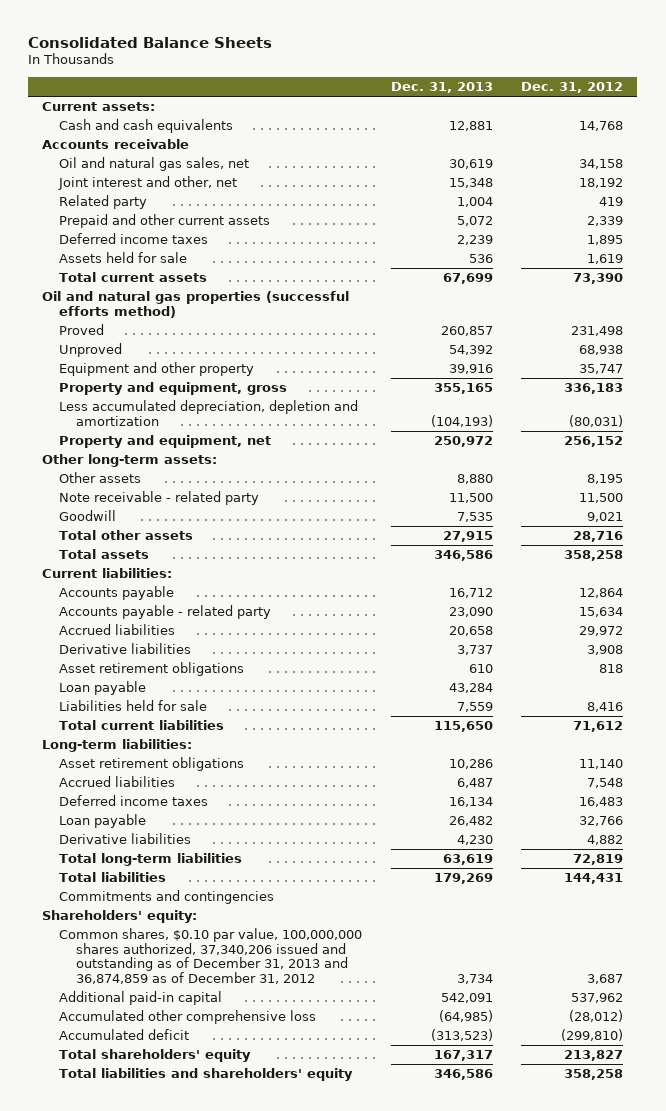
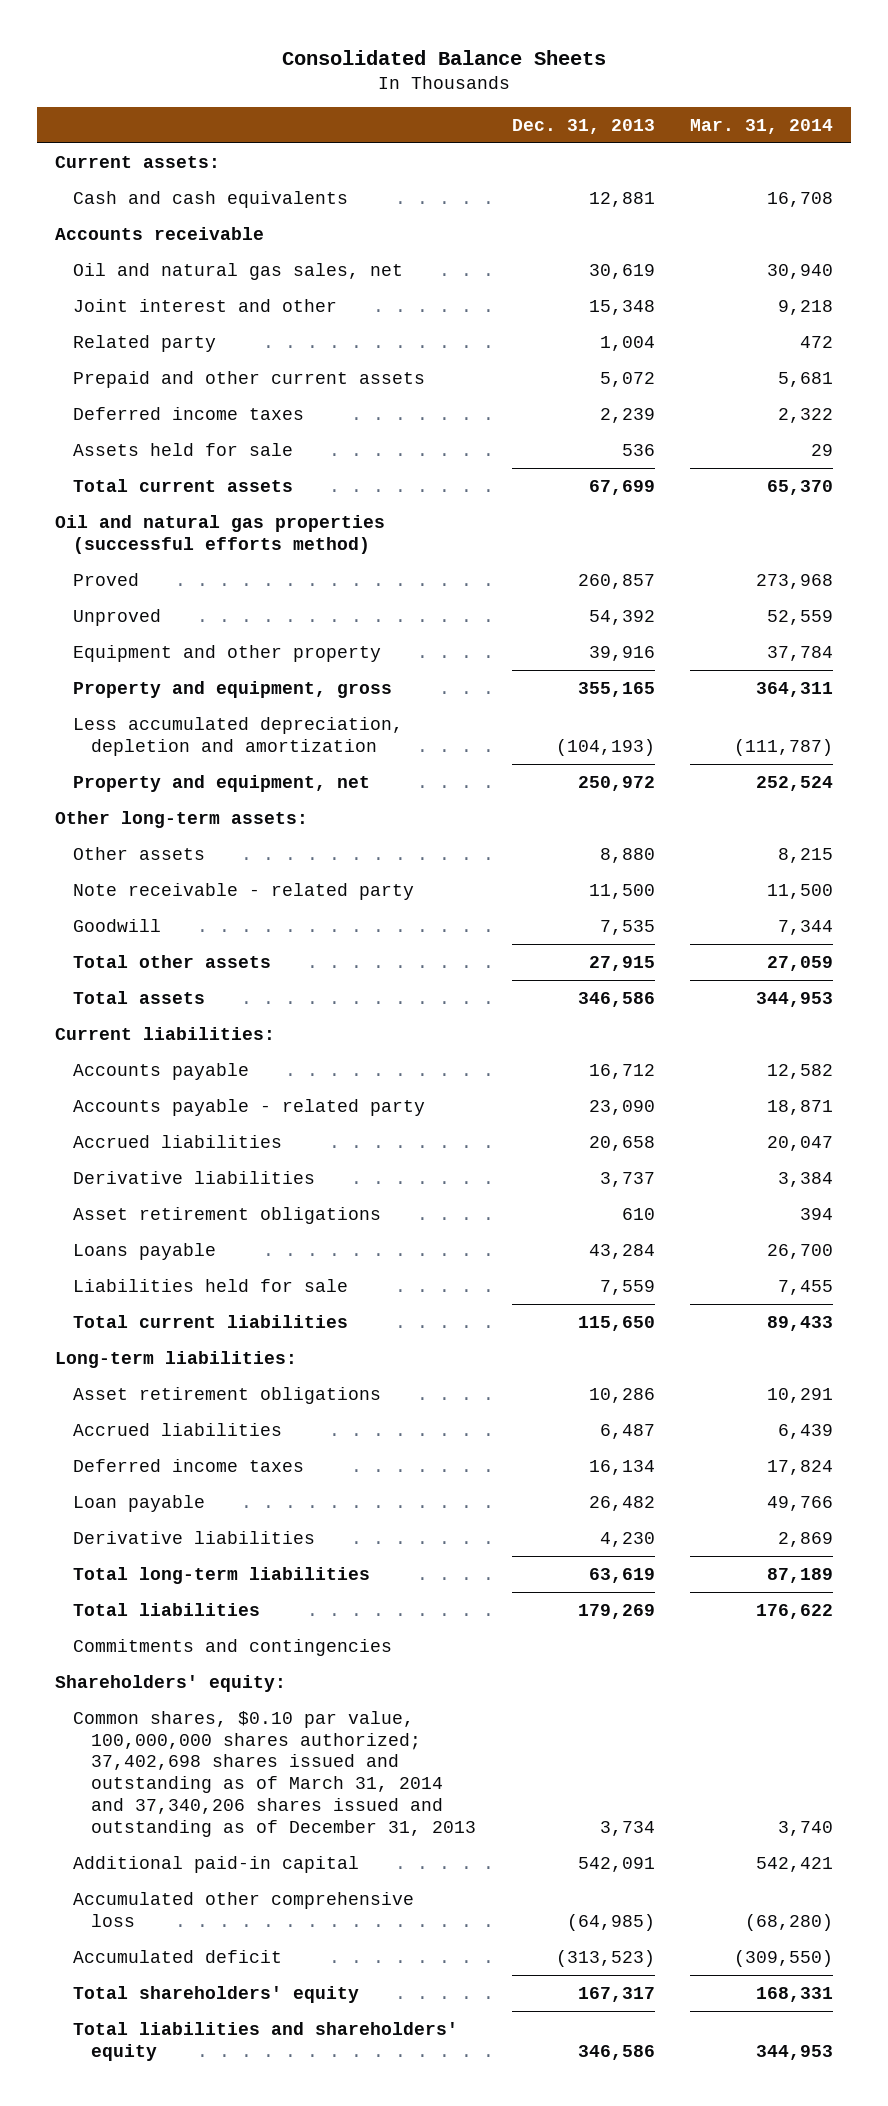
[521,82,624,94] Dec. 31, 2012 -> none
none -> [690,118,834,134] Mar. 31, 2014
[58,176,238,191] Joint interest and other, net -> [73,298,338,312] Joint interest and other
[59,681,147,696] Loan payable -> [73,1242,217,1260] Loans payable
[59,928,363,985] Common shares, $0.10 par value, 100,000,000 shares authorized, 37,340,206 issued and outstanding as of December 31, 2013 and 36,874,859 as of December 31, 2012 -> [73,1710,477,1838] Common shares, $0.10 par value, 100,000,000 shares authorized; 37,402,698 shares issued and outstanding as of March 31, 2014 and 37,340,206 shares issued and outstanding as of December 31, 2013

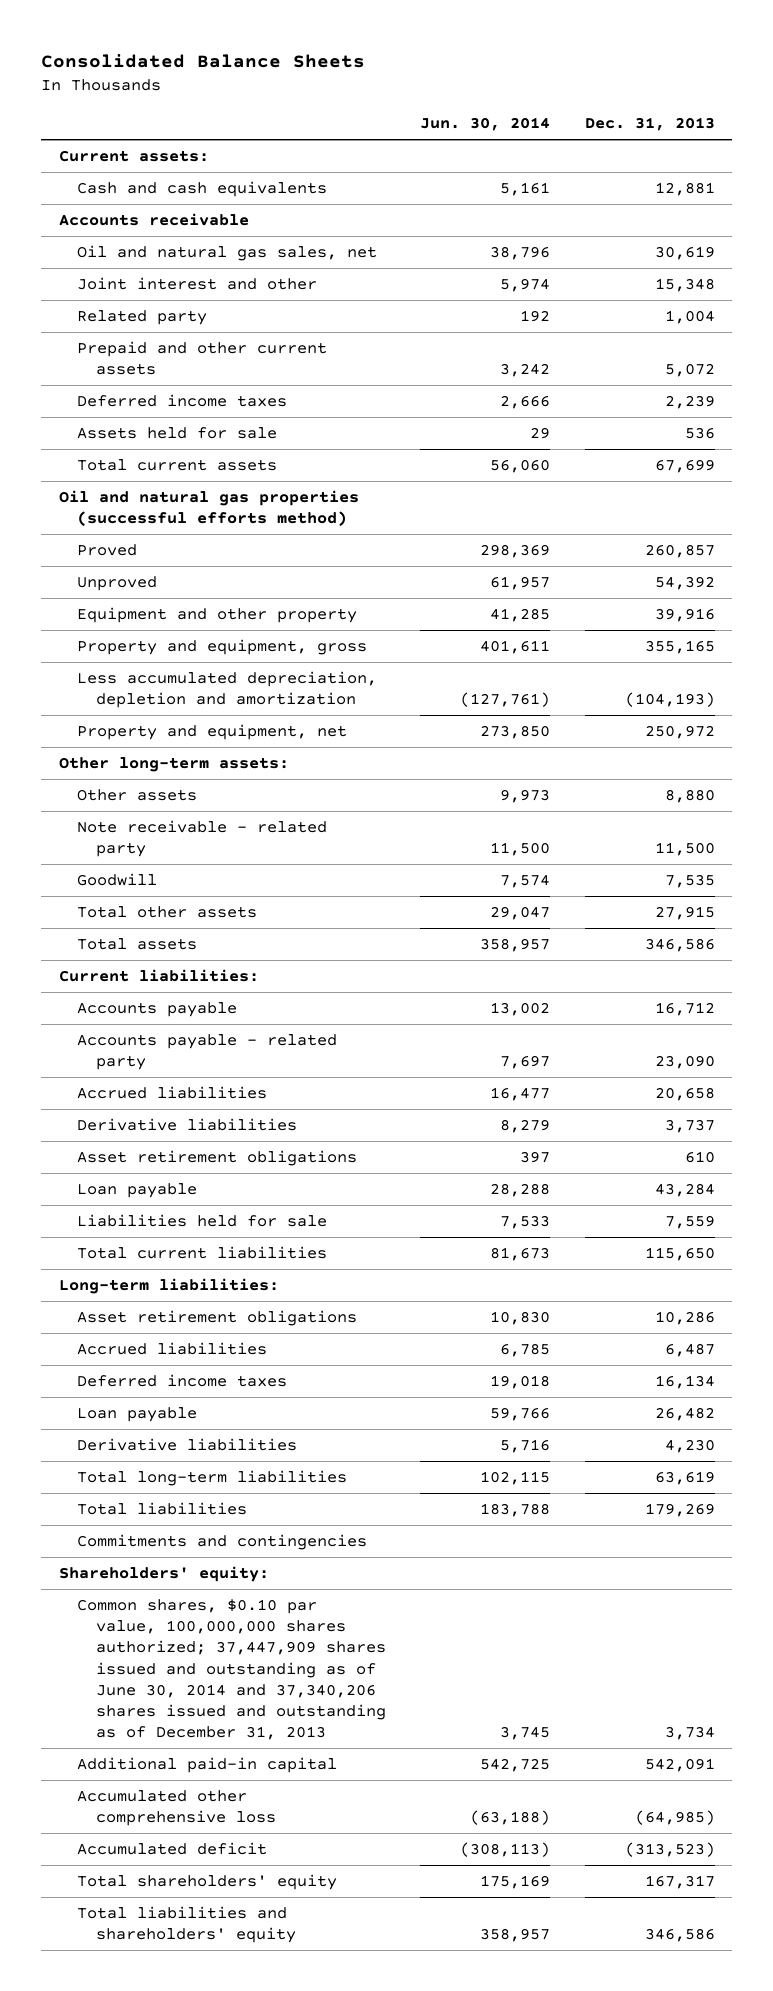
[690,118,834,134] Mar. 31, 2014 -> none
none -> [420,117,551,132] Jun. 30, 2014
[73,1242,217,1260] Loans payable -> [77,1182,198,1198] Loan payable
[73,1710,477,1838] Common shares, $0.10 par value, 100,000,000 shares authorized; 37,402,698 shares issued and outstanding as of March 31, 2014 and 37,340,206 shares issued and outstanding as of December 31, 2013 -> [77,1598,386,1741] Common shares, $0.10 par value, 100,000,000 shares authorized; 37,447,909 shares issued and outstanding as of June 30, 2014 and 37,340,206 shares issued and outstanding as of December 31, 2013

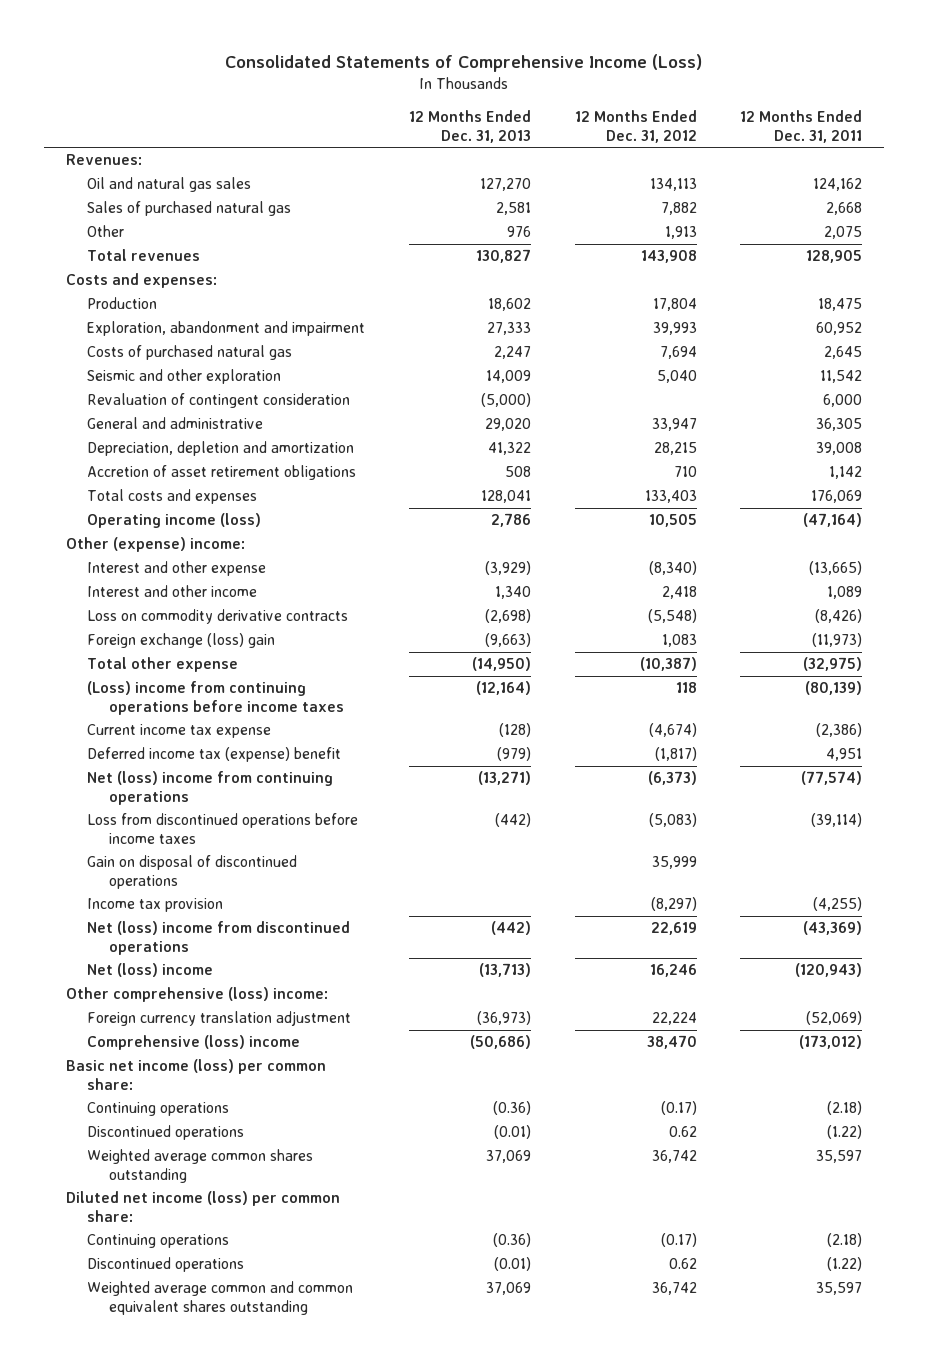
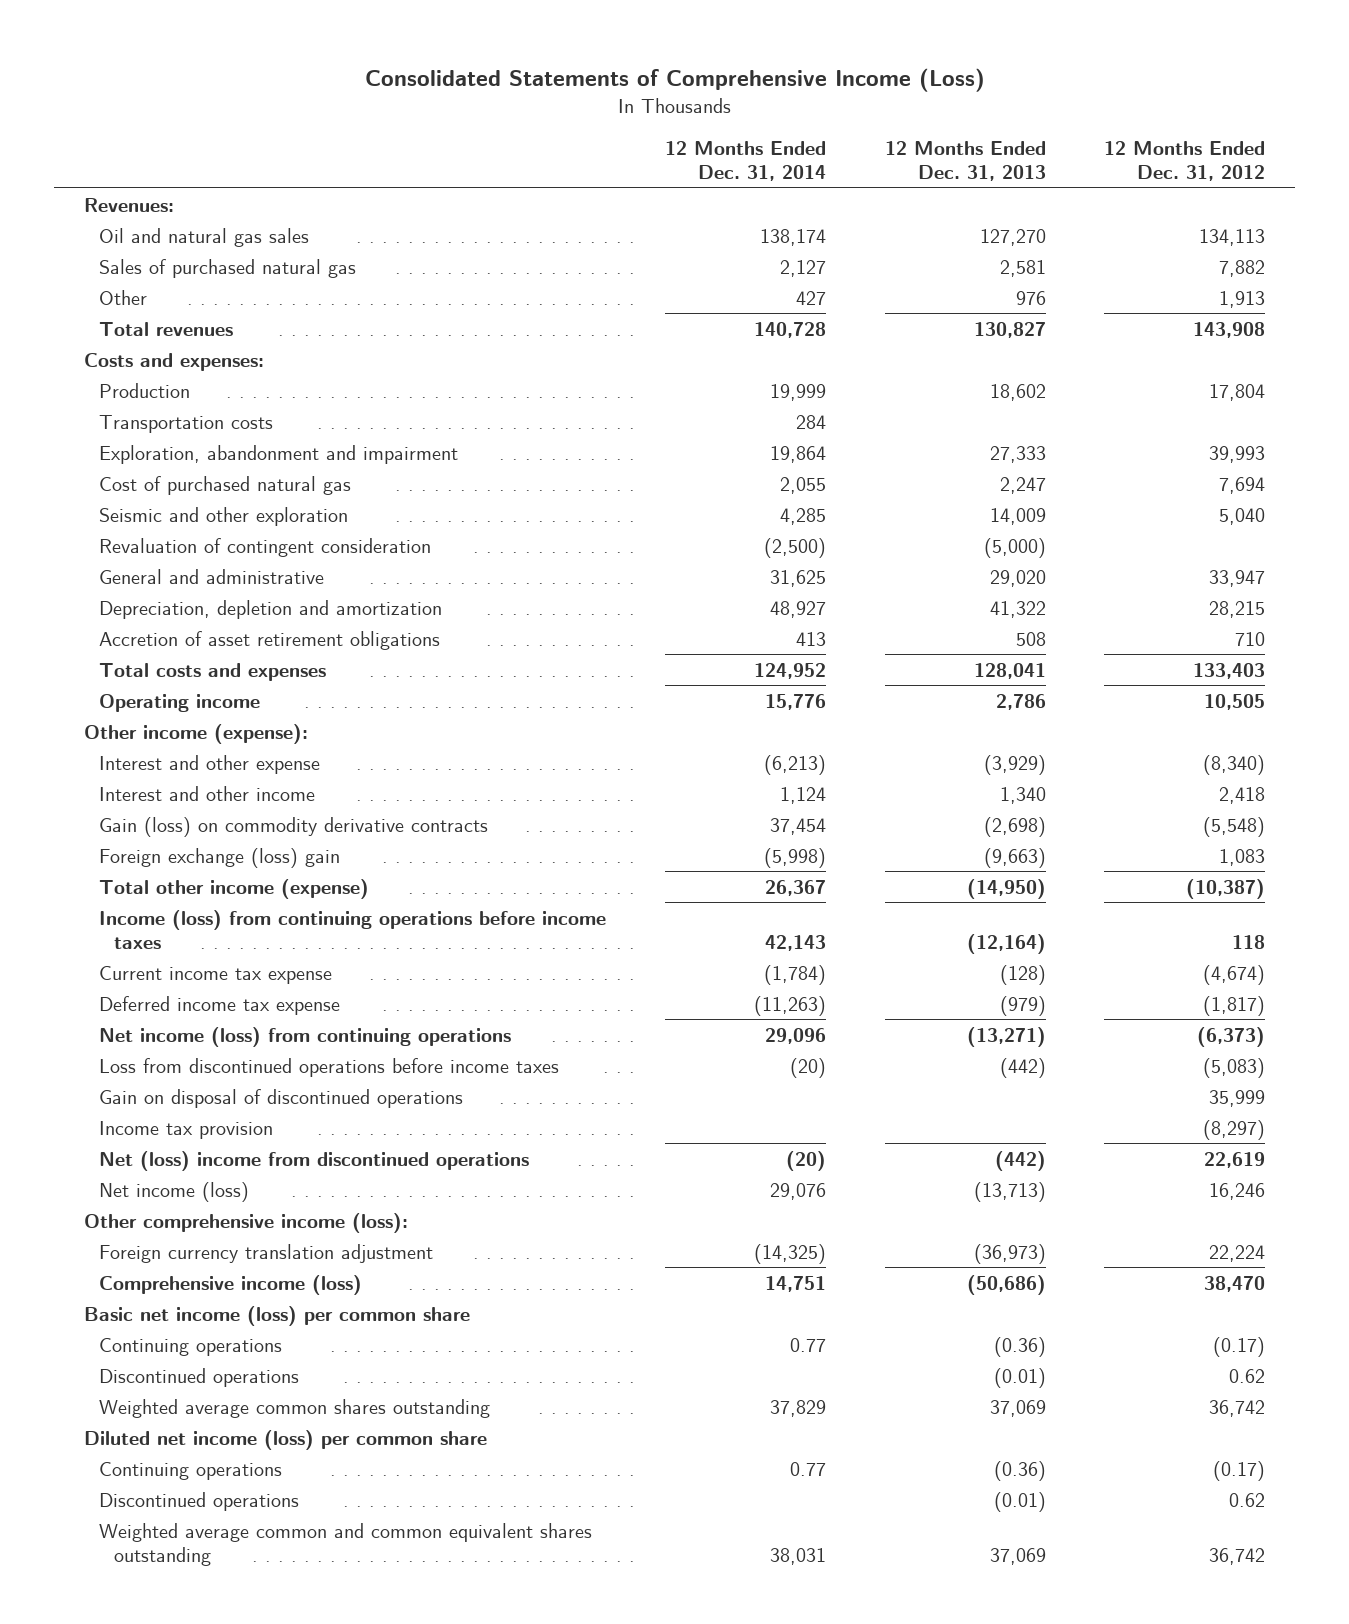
[740,110,863,143] 12 Months Ended Dec. 31, 2011 -> none
none -> [664,141,826,182] 12 Months Ended Dec. 31, 2014
none -> [98,414,273,433] Transportation costs
[87,345,293,361] Costs of purchased natural gas -> [98,475,351,495] Cost of purchased natural gas
[87,513,262,529] Operating income (loss) -> [98,693,260,712] Operating income
[65,537,245,553] Other (expense) income: -> [83,723,308,744] Other income (expense):
[87,609,349,625] Loss on commodity derivative contracts -> [98,816,488,837] Gain (loss) on commodity derivative contracts
[87,657,239,673] Total other expense -> [98,878,369,899] Total other income (expense)
[87,681,344,715] (Loss) income from continuing operations before income taxes -> [98,909,606,949] Income (loss) from continuing operations before income taxes
[87,747,342,763] Deferred income tax (expense) benefit -> [98,995,340,1015] Deferred income tax expense
[87,771,334,805] Net (loss) income from continuing operations -> [98,1026,511,1047] Net income (loss) from continuing operations
[87,963,214,978] Net (loss) income -> [98,1181,249,1202] Net income (loss)
[65,987,328,1003] Other comprehensive (loss) income: -> [83,1212,408,1233] Other comprehensive income (loss):
[87,1035,301,1051] Comprehensive (loss) income -> [98,1274,362,1295] Comprehensive income (loss)
[65,1059,326,1090] Basic net income (loss) per common share: -> [83,1305,470,1326] Basic net income (loss) per common share
[65,1191,340,1222] Diluted net income (loss) per common share: -> [83,1429,487,1450] Diluted net income (loss) per common share

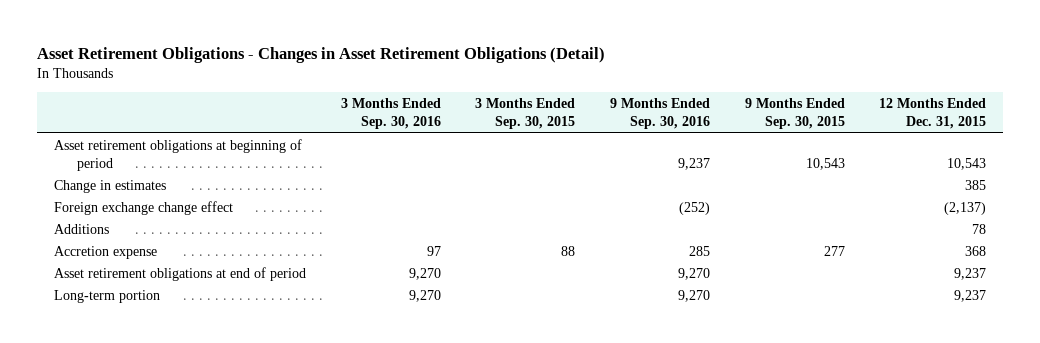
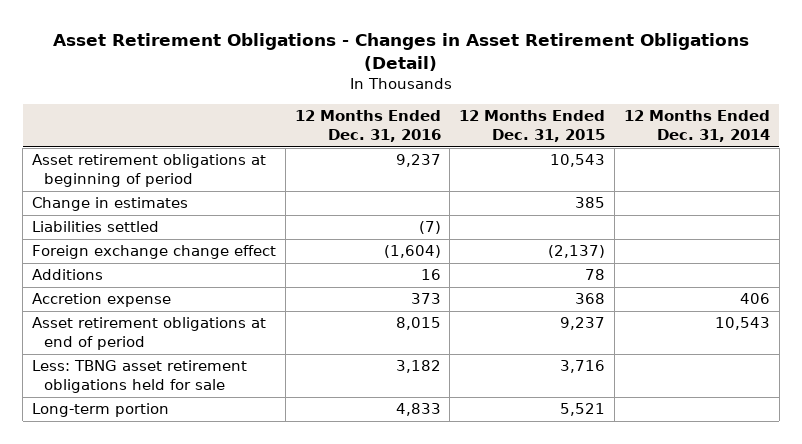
[340,98,441,130] 3 Months Ended Sep. 30, 2016 -> none
[475,98,576,130] 3 Months Ended Sep. 30, 2015 -> none
[609,98,710,130] 9 Months Ended Sep. 30, 2016 -> none
[744,98,845,130] 9 Months Ended Sep. 30, 2015 -> none
none -> [294,110,441,143] 12 Months Ended Dec. 31, 2016
none -> [623,110,770,143] 12 Months Ended Dec. 31, 2014
none -> [32,221,160,233] Liabilities settled
none -> [32,360,248,394] Less: TBNG asset retirement obligations held for sale
[954,289,987,302] 9,237 -> [560,403,606,417] 5,521

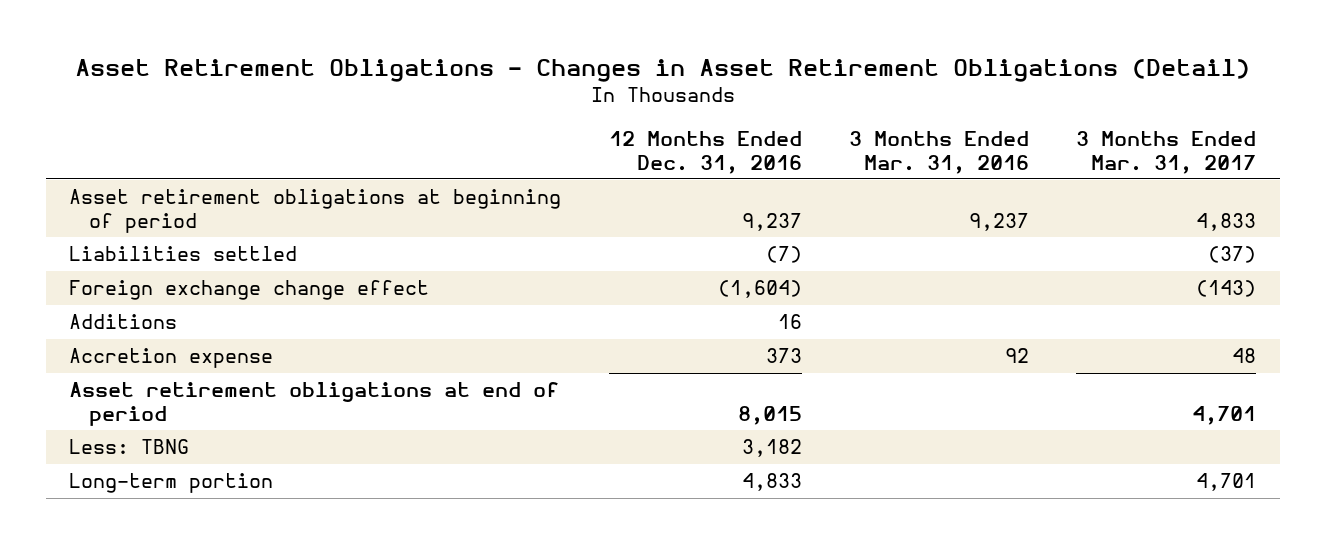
[459,110,606,143] 12 Months Ended Dec. 31, 2015 -> none
[623,110,770,143] 12 Months Ended Dec. 31, 2014 -> none
none -> [848,131,1029,174] 3 Months Ended Mar. 31, 2016
none -> [1075,131,1256,174] 3 Months Ended Mar. 31, 2017
[32,197,189,212] Change in estimates -> none
[32,360,248,394] Less: TBNG asset retirement obligations held for sale -> [69,439,190,455] Less: TBNG

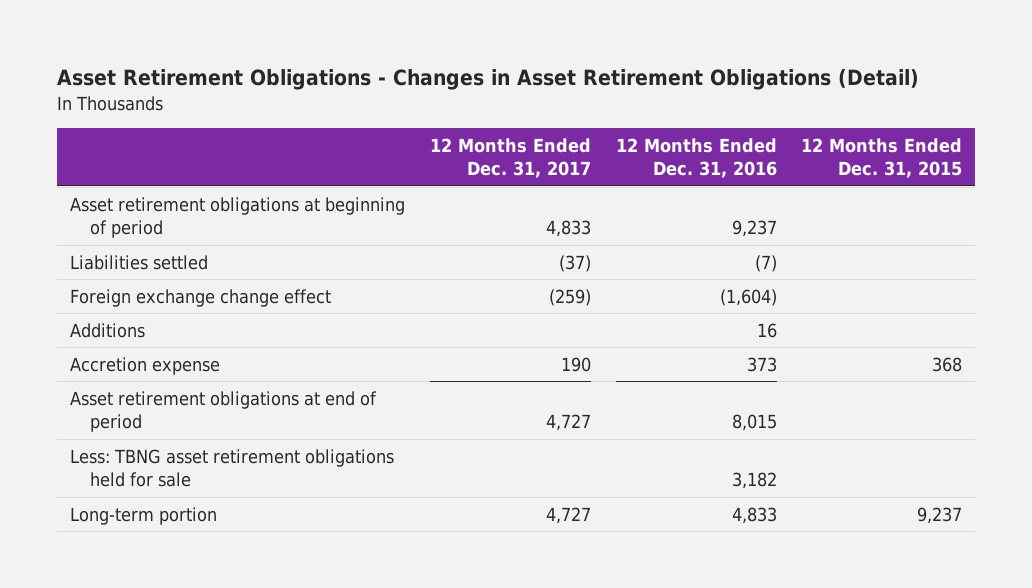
[848,131,1029,174] 3 Months Ended Mar. 31, 2016 -> none
[1075,131,1256,174] 3 Months Ended Mar. 31, 2017 -> none
none -> [429,137,591,178] 12 Months Ended Dec. 31, 2017
none -> [801,137,963,178] 12 Months Ended Dec. 31, 2015
[69,439,190,455] Less: TBNG -> [69,448,394,488] Less: TBNG asset retirement obligations held for sale

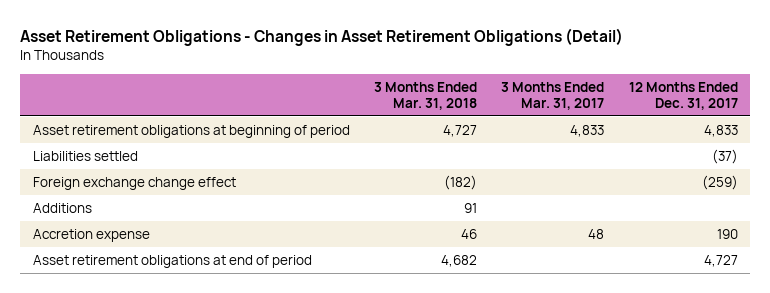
[615,137,777,178] 12 Months Ended Dec. 31, 2016 -> none
[801,137,963,178] 12 Months Ended Dec. 31, 2015 -> none
none -> [374,81,478,111] 3 Months Ended Mar. 31, 2018
none -> [501,81,605,111] 3 Months Ended Mar. 31, 2017
[69,448,394,488] Less: TBNG asset retirement obligations held for sale -> none
[69,506,217,525] Long-term portion -> none

